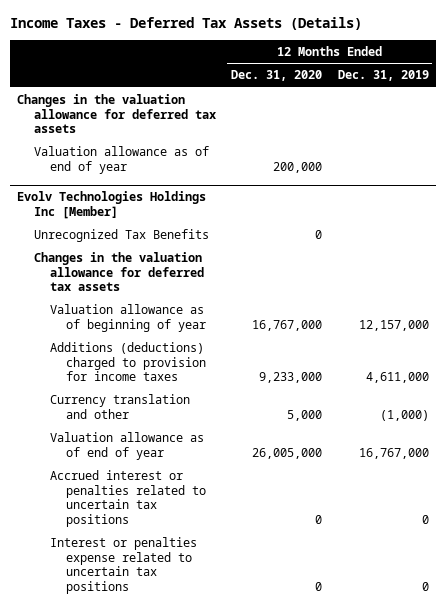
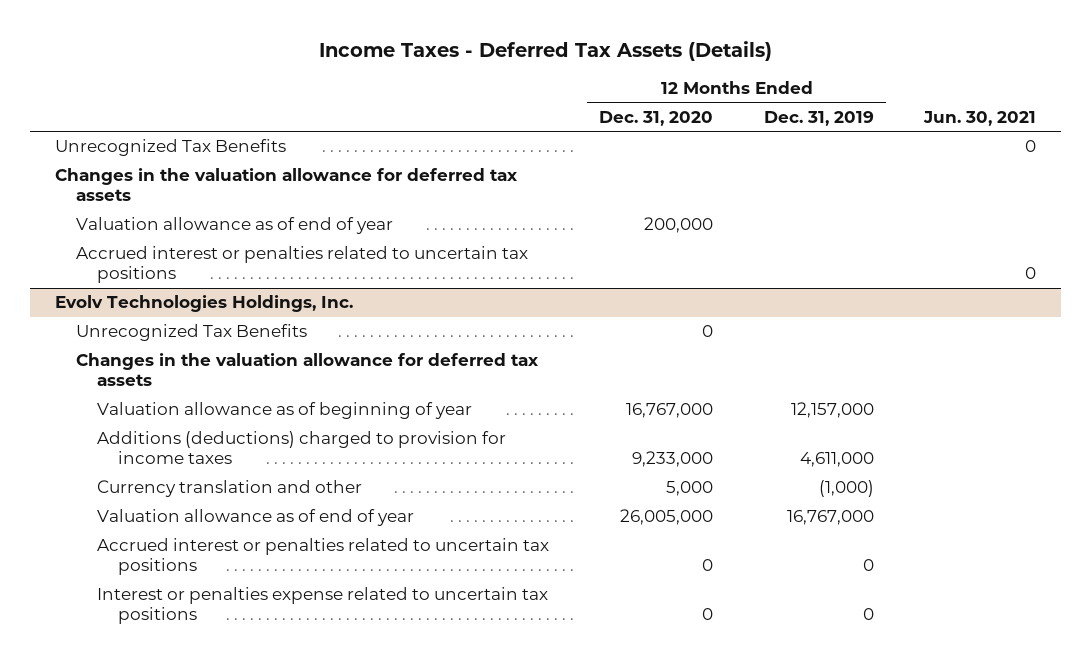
none -> [922,110,1036,126] Jun. 30, 2021
none -> [55,139,287,157] Unrecognized Tax Benefits
none -> [76,246,529,284] Accrued interest or penalties related to uncertain tax positions
[17,191,207,219] Evolv Technologies Holdings Inc [Member] -> [55,295,354,313] Evolv Technologies Holdings, Inc.

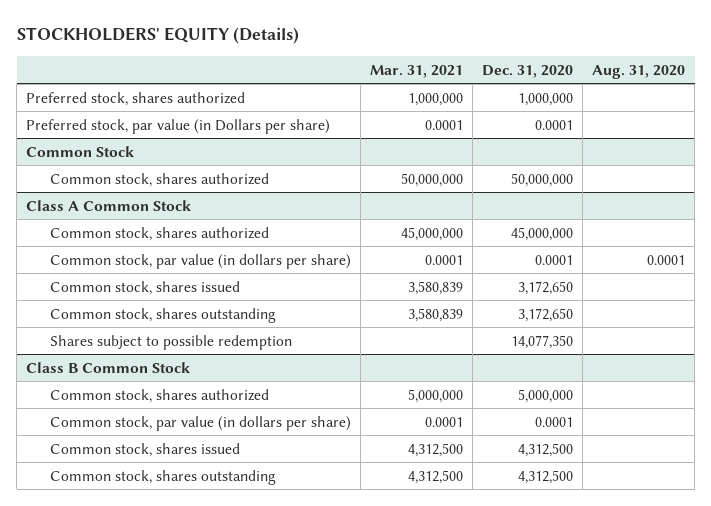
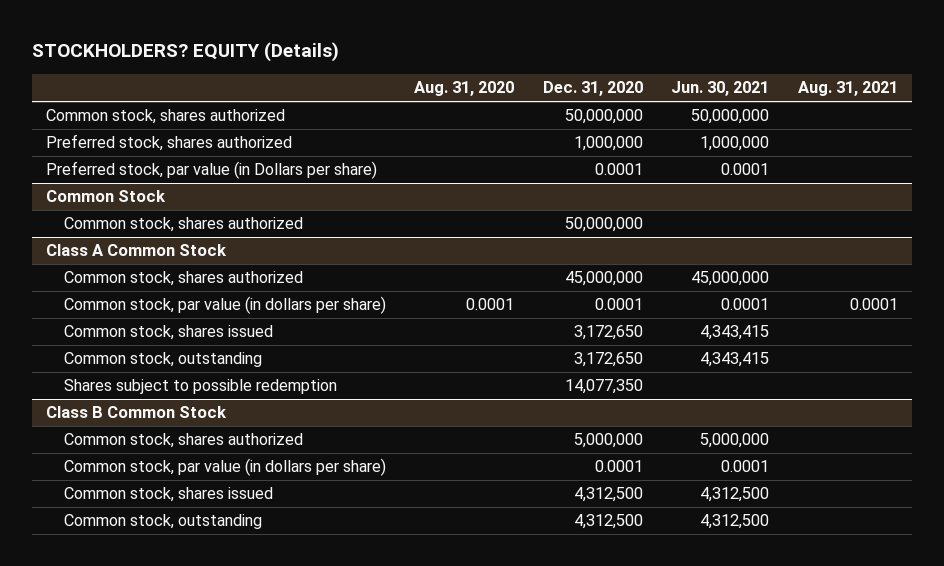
[16,27,299,45] STOCKHOLDERS' EQUITY (Details) -> [32,42,340,63] STOCKHOLDERS? EQUITY (Details)
[370,64,464,78] Mar. 31, 2021 -> none
none -> [671,81,770,97] Jun. 30, 2021
none -> [797,81,898,97] Aug. 31, 2021
none -> [46,109,286,125] Common stock, shares authorized
[50,307,277,323] Common stock, shares outstanding -> [63,352,262,368] Common stock, outstanding
[50,469,277,485] Common stock, shares outstanding -> [63,514,262,530] Common stock, outstanding

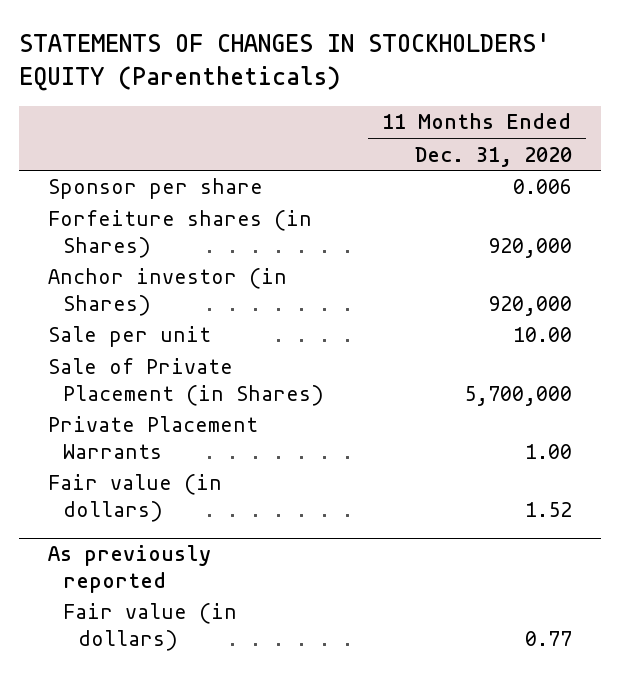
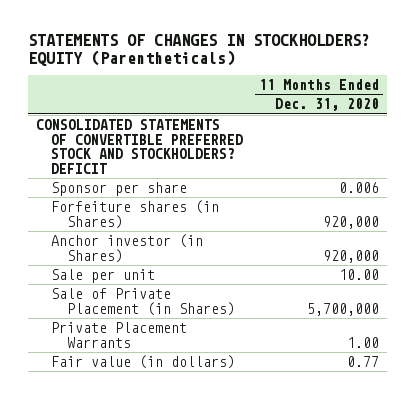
[18,32,550,91] STATEMENTS OF CHANGES IN STOCKHOLDERS' EQUITY (Parentheticals) -> [27,33,370,66] STATEMENTS OF CHANGES IN STOCKHOLDERS? EQUITY (Parentheticals)
none -> [35,118,244,175] CONSOLIDATED STATEMENTS OF CONVERTIBLE PREFERRED STOCK AND STOCKHOLDERS? DEFICIT
[48,474,223,522] Fair value (in dollars) -> none
[48,545,212,593] As previously reported -> none

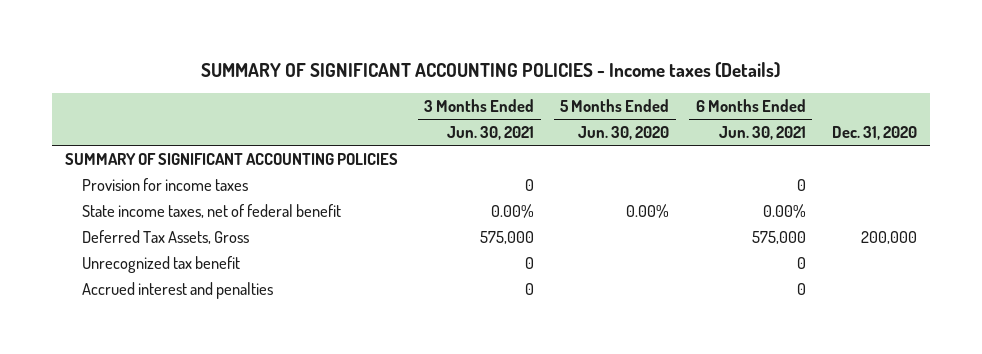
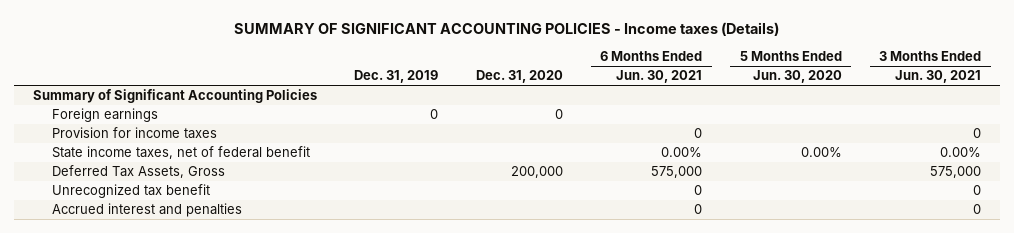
none -> [354,70,439,84] Dec. 31, 2019
[64,152,398,165] SUMMARY OF SIGNIFICANT ACCOUNTING POLICIES -> [32,89,317,104] Summary of Significant Accounting Policies
none -> [51,108,158,123] Foreign earnings

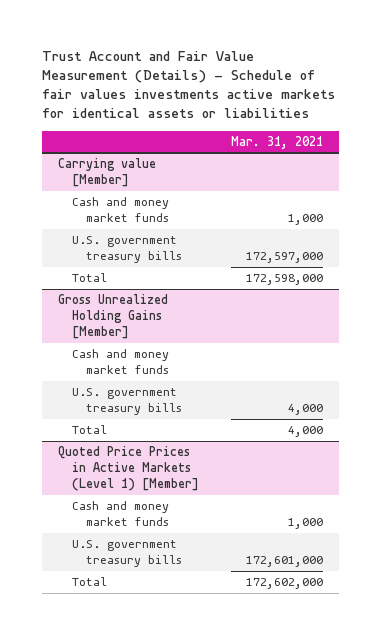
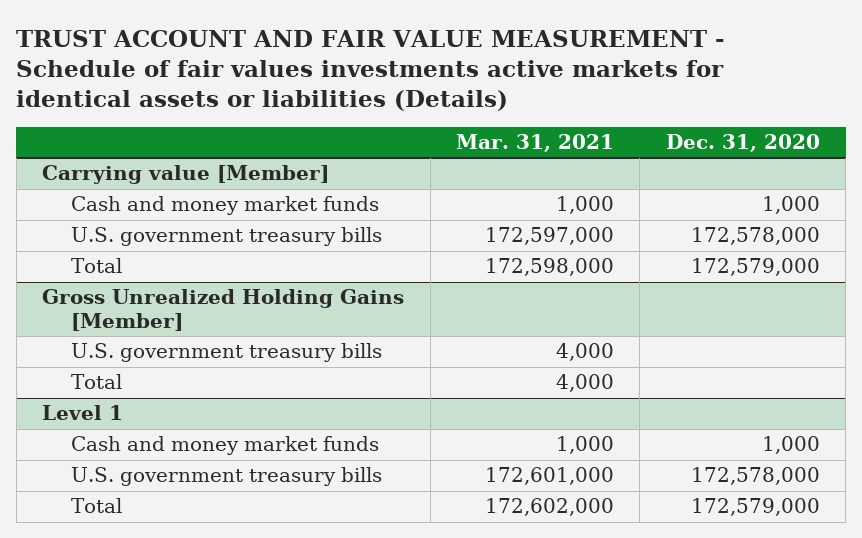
[41,50,335,119] Trust Account and Fair Value Measurement (Details) - Schedule of fair values investments active markets for identical assets or liabilities -> [16,29,726,112] TRUST ACCOUNT AND FAIR VALUE MEASUREMENT - Schedule of fair values investments active markets for identical assets or liabilities (Details)
none -> [665,134,820,153] Dec. 31, 2020
[71,349,169,375] Cash and money market funds -> none
[58,446,199,491] Quoted Price Prices in Active Markets (Level 1) [Member] -> [42,405,124,421] Level 1

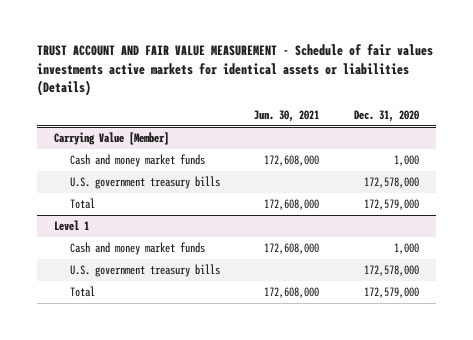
[456,134,615,153] Mar. 31, 2021 -> none
none -> [254,110,320,123] Jun. 30, 2021
[42,165,330,185] Carrying value [Member] -> [54,132,170,146] Carrying Value [Member]
[42,289,405,332] Gross Unrealized Holding Gains [Member] -> none
[70,343,382,363] U.S. government treasury bills -> none
[70,374,122,390] Total -> none

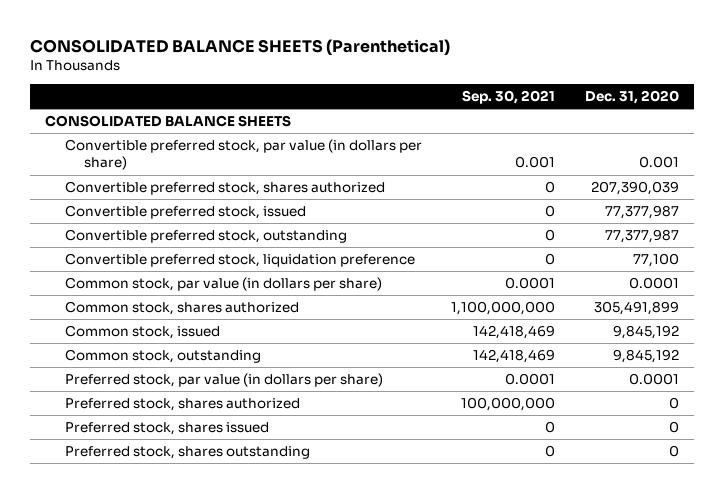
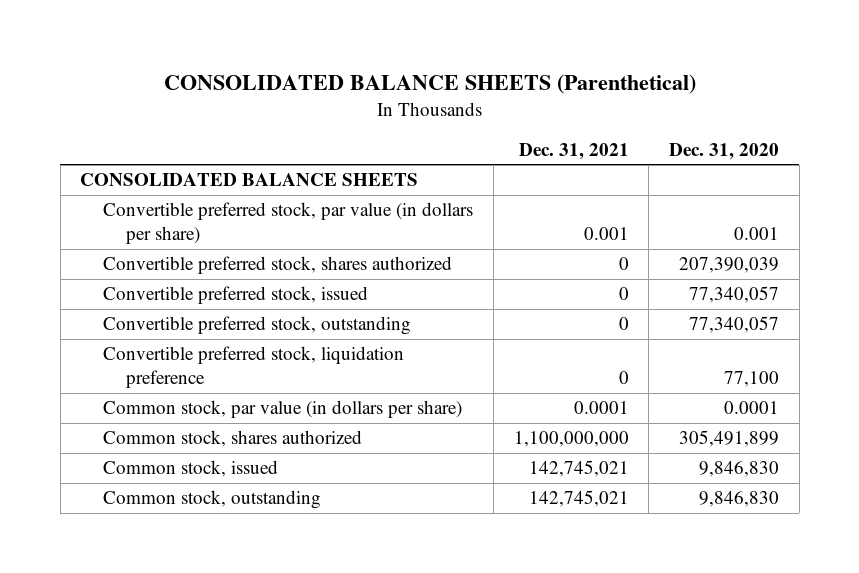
[462,90,556,105] Sep. 30, 2021 -> none
none -> [518,142,629,160] Dec. 31, 2021
[605,205,680,220] 77,377,987 -> [689,286,780,304] 77,340,057
[605,229,680,244] 77,377,987 -> [689,316,780,334] 77,340,057
[64,373,383,388] Preferred stock, par value (in dollars per share) -> none
[64,398,300,412] Preferred stock, shares authorized -> none
[64,422,269,436] Preferred stock, shares issued -> none
[64,446,310,460] Preferred stock, shares outstanding -> none
[613,325,680,340] 9,845,192 -> [699,461,780,478] 9,846,830
[613,349,680,364] 9,845,192 -> [699,491,780,508] 9,846,830

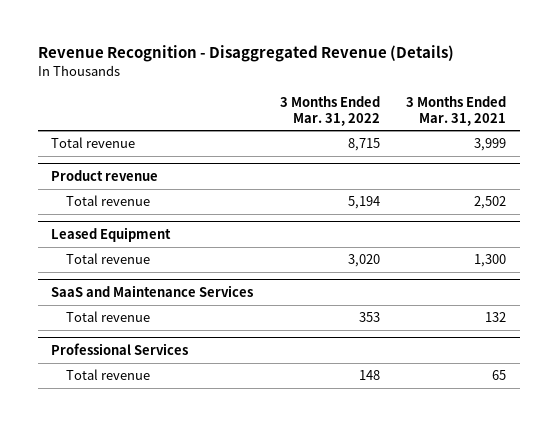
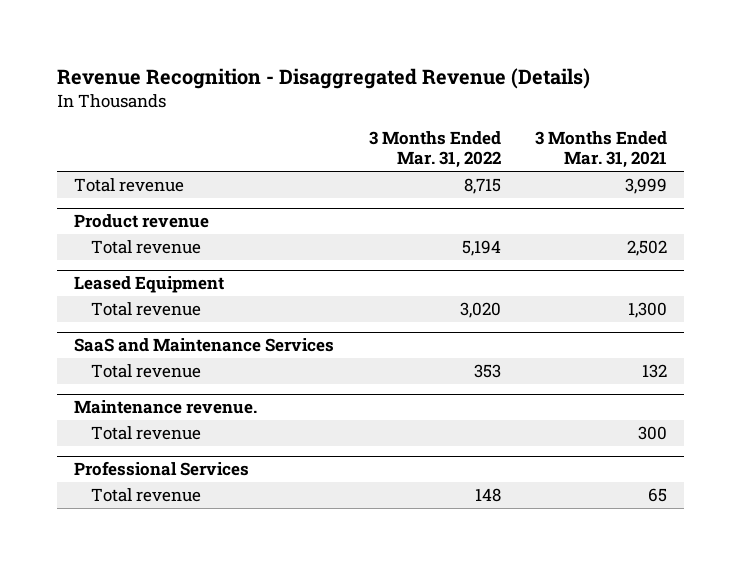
none -> [74,400,258,415] Maintenance revenue.
none -> [90,426,201,441] Total revenue

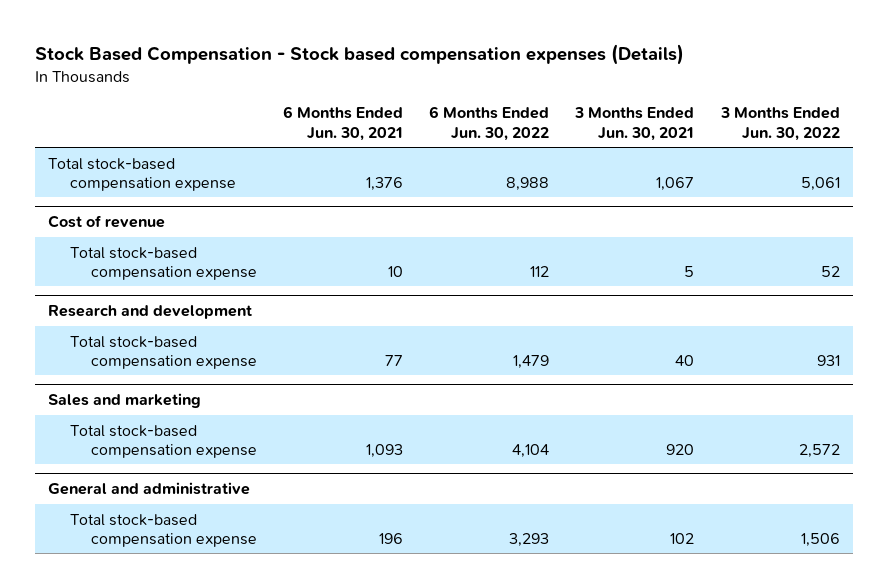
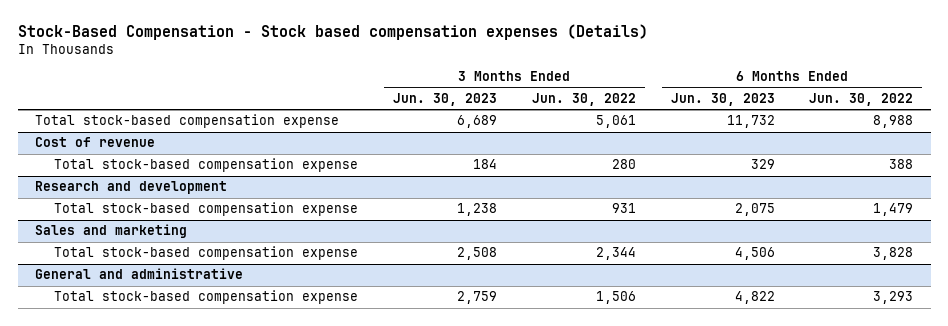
[34,43,684,65] Stock Based Compensation - Stock based compensation expenses (Details) -> [17,23,648,40] Stock-Based Compensation - Stock based compensation expenses (Details)
[283,106,404,141] 6 Months Ended Jun. 30, 2021 -> none
[574,107,695,141] 3 Months Ended Jun. 30, 2021 -> none
none -> [393,93,498,107] Jun. 30, 2023
none -> [670,93,775,107] Jun. 30, 2023
[530,265,550,277] 112 -> [889,159,914,170] 388
[820,265,840,277] 52 -> [611,159,636,170] 280
[512,443,550,458] 4,104 -> [873,247,914,261] 3,828
[798,443,840,458] 2,572 -> [595,247,636,261] 2,344

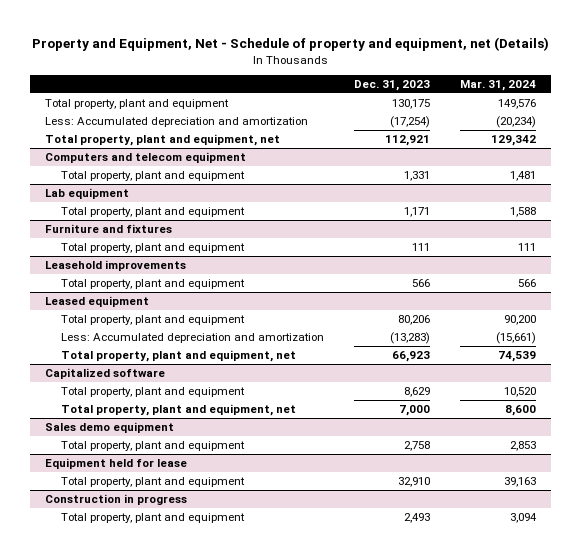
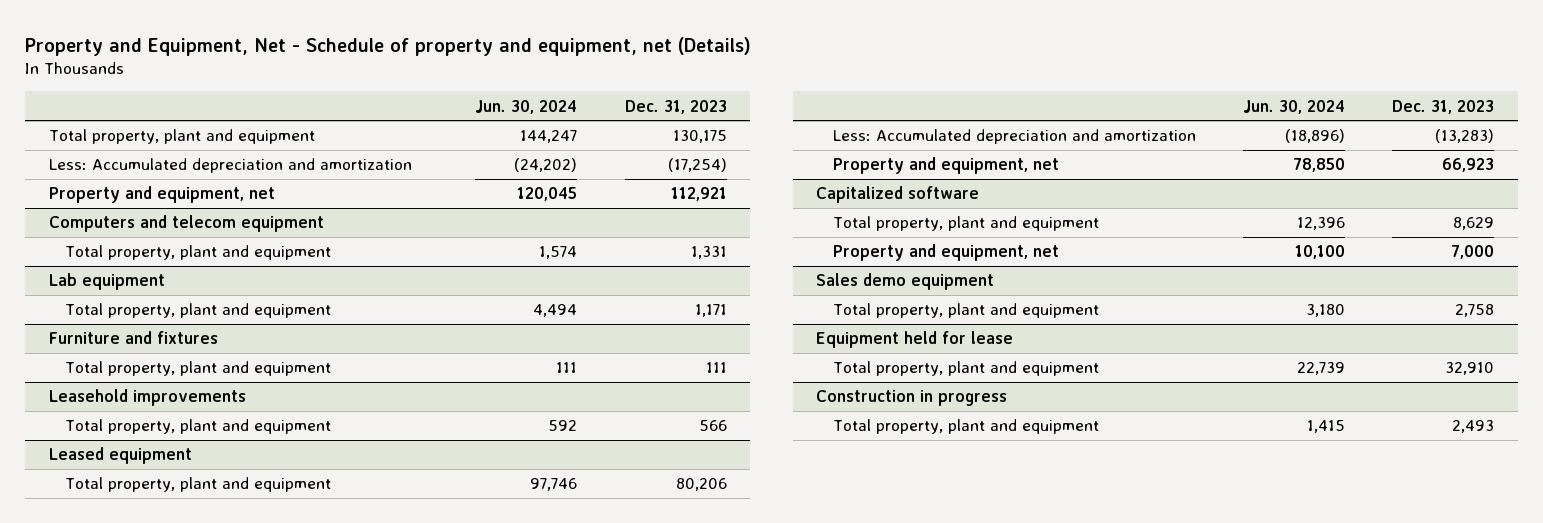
[460,80,537,92] Mar. 31, 2024 -> none
none -> [475,99,578,114] Jun. 30, 2024
[44,133,280,146] Total property, plant and equipment, net -> [48,186,275,204] Property and equipment, net
[61,349,297,362] Total property, plant and equipment, net -> [832,157,1059,175] Property and equipment, net
[61,403,297,416] Total property, plant and equipment, net -> [832,244,1059,262] Property and equipment, net

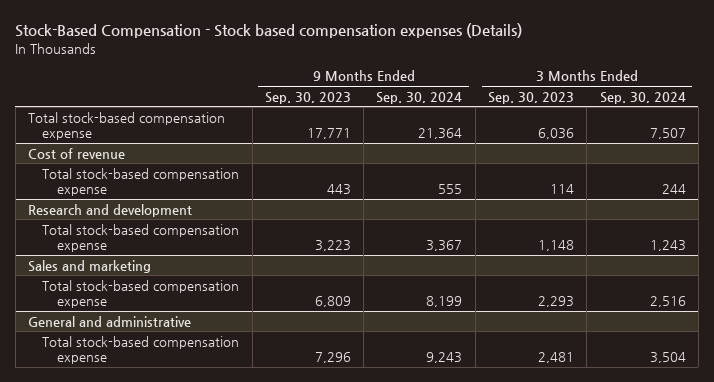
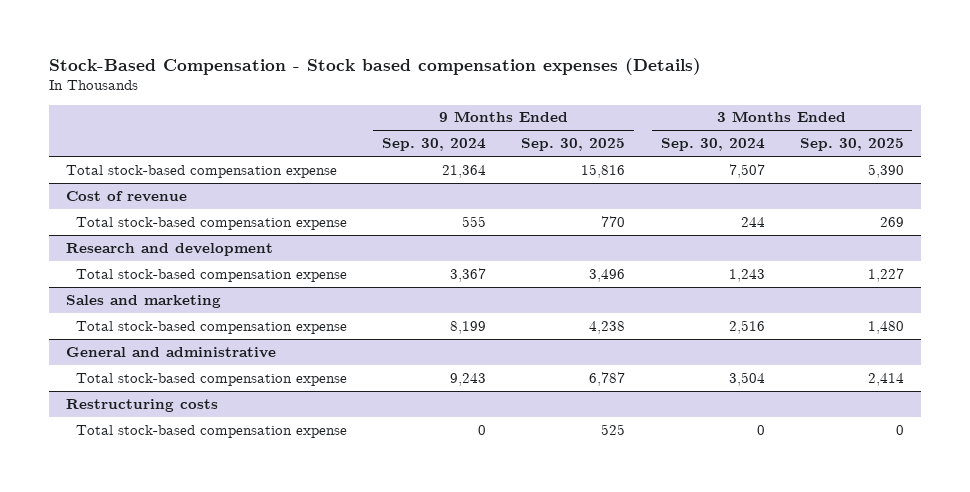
[264,91,351,104] Sep. 30, 2023 -> none
[488,91,575,104] Sep. 30, 2023 -> none
none -> [521,138,626,152] Sep. 30, 2025
none -> [799,138,904,152] Sep. 30, 2025
none -> [66,398,219,412] Restructuring costs
none -> [76,424,348,438] Total stock-based compensation expense

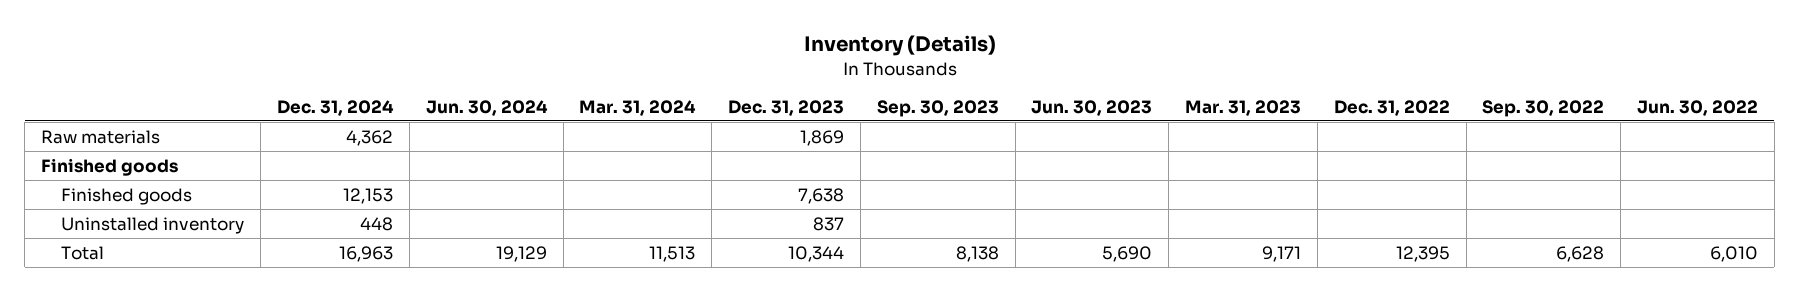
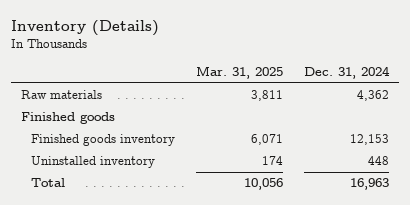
[425,99,548,116] Jun. 30, 2024 -> none
[579,99,697,116] Mar. 31, 2024 -> none
[728,99,845,116] Dec. 31, 2023 -> none
[876,99,999,117] Sep. 30, 2023 -> none
[1031,99,1153,116] Jun. 30, 2023 -> none
[1185,99,1302,116] Mar. 31, 2023 -> none
[1333,99,1450,116] Dec. 31, 2022 -> none
[1482,99,1605,117] Sep. 30, 2022 -> none
[1637,99,1759,116] Jun. 30, 2022 -> none
none -> [195,66,283,80] Mar. 31, 2025
[61,187,193,205] Finished goods -> [30,134,175,147] Finished goods inventory

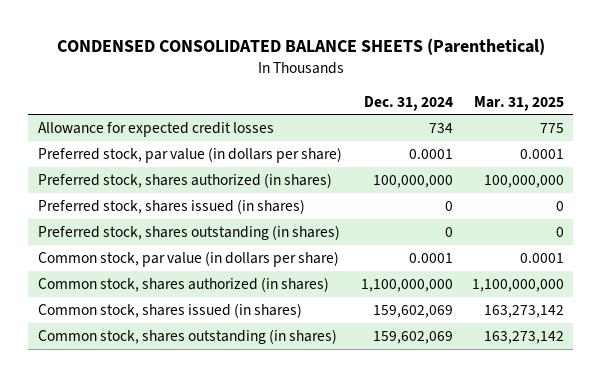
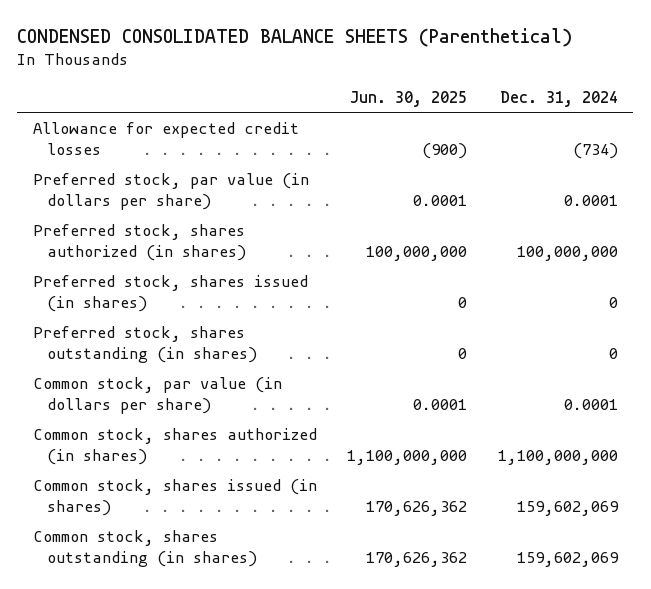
[473,95,564,111] Mar. 31, 2025 -> none
none -> [350,90,468,107] Jun. 30, 2025
[428,123,453,134] 734 -> [572,142,618,159] (734)

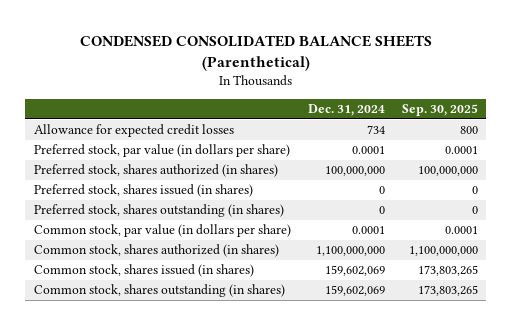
[350,90,468,107] Jun. 30, 2025 -> none
none -> [401,103,478,116] Sep. 30, 2025
[572,142,618,159] (734) -> [366,125,385,135] 734

